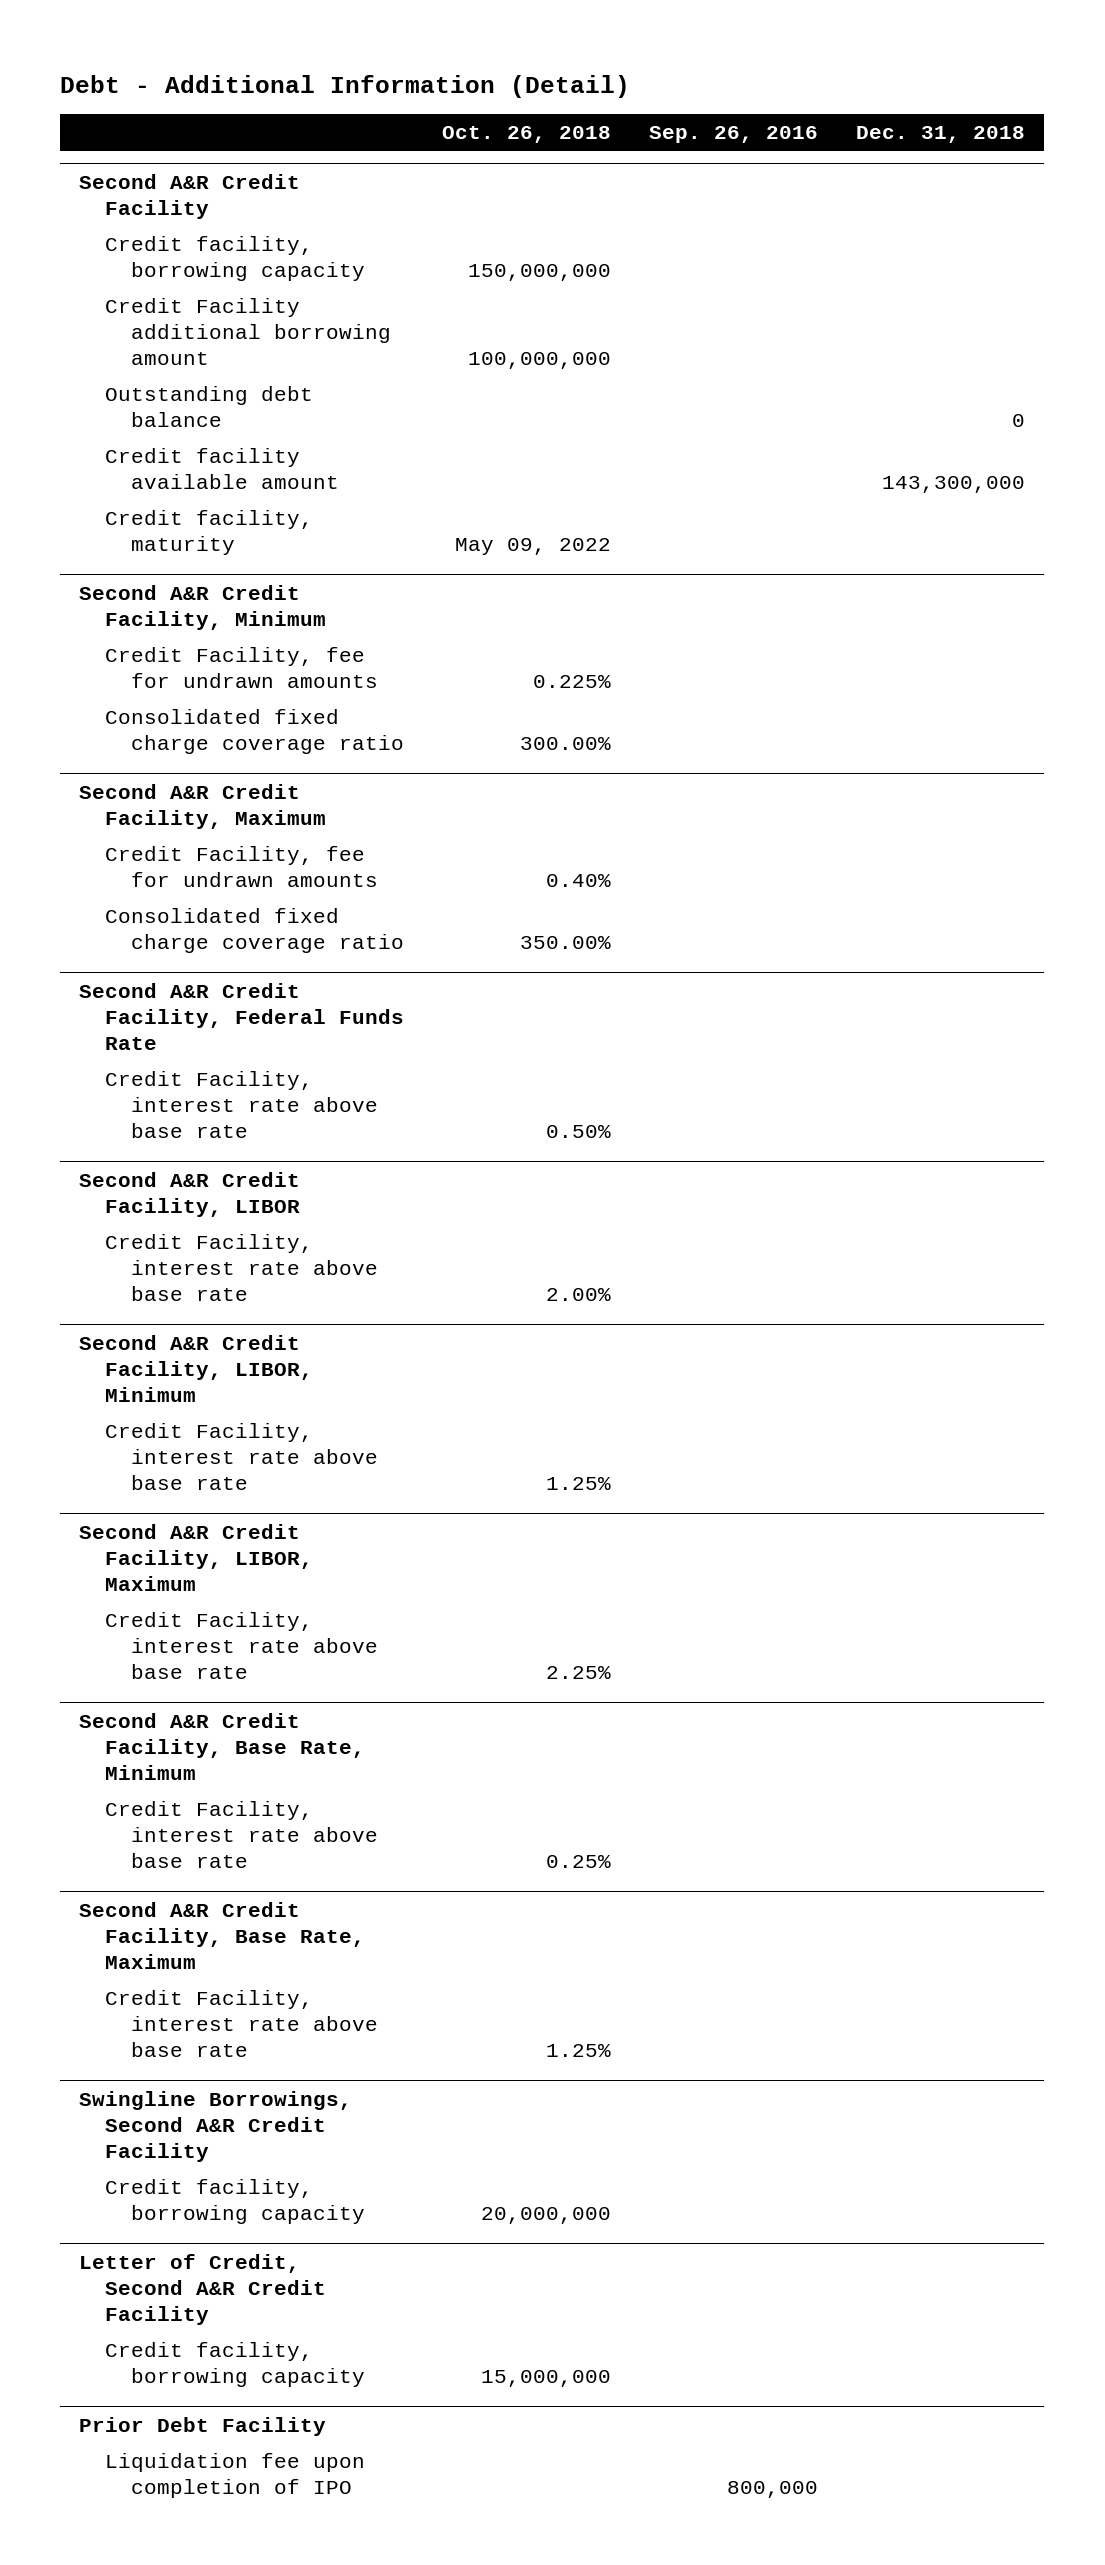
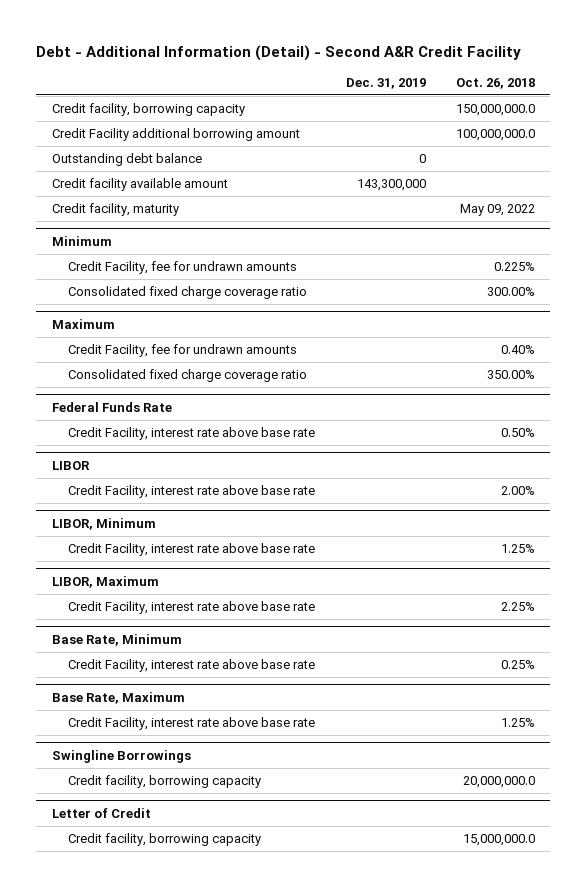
[60,75,631,99] Debt - Additional Information (Detail) -> [36,44,522,61] Debt - Additional Information (Detail) - Second A&R Credit Facility
[649,126,819,144] Sep. 26, 2016 -> none
[856,126,1026,144] Dec. 31, 2018 -> none
none -> [345,78,426,90] Dec. 31, 2019
[79,173,301,219] Second A&R Credit Facility -> none
[468,263,612,281] 150,000,000 -> [456,104,536,117] 150,000,000.0
[468,351,612,369] 100,000,000 -> [456,129,536,142] 100,000,000.0
[79,584,327,630] Second A&R Credit Facility, Minimum -> none
none -> [51,235,112,246] Minimum
[79,783,327,829] Second A&R Credit Facility, Maximum -> none
none -> [51,318,115,329] Maximum
[79,982,405,1050] Second A&R Credit Facility, Federal Funds Rate -> none
none -> [51,401,172,412] Federal Funds Rate
[79,1171,301,1217] Second A&R Credit Facility, LIBOR -> none
none -> [51,460,90,470] LIBOR
[79,1334,314,1402] Second A&R Credit Facility, LIBOR, Minimum -> none
none -> [51,517,156,530] LIBOR, Minimum
[79,1523,314,1591] Second A&R Credit Facility, LIBOR, Maximum -> none
none -> [51,575,159,588] LIBOR, Maximum
[79,1712,366,1780] Second A&R Credit Facility, Base Rate, Minimum -> none
none -> [51,633,182,646] Base Rate, Minimum
[79,1901,366,1969] Second A&R Credit Facility, Base Rate, Maximum -> none
none -> [51,691,185,704] Base Rate, Maximum
[79,2090,353,2162] Swingline Borrowings, Second A&R Credit Facility -> none
[79,2253,327,2325] Letter of Credit, Second A&R Credit Facility -> none
[79,2416,327,2436] Prior Debt Facility -> none
[105,2452,366,2498] Liquidation fee upon completion of IPO -> none
none -> [51,749,191,763] Swingline Borrowings
[481,2206,612,2224] 20,000,000 -> [463,776,536,789] 20,000,000.0
none -> [51,807,151,818] Letter of Credit
[481,2369,612,2387] 15,000,000 -> [463,834,536,847] 15,000,000.0

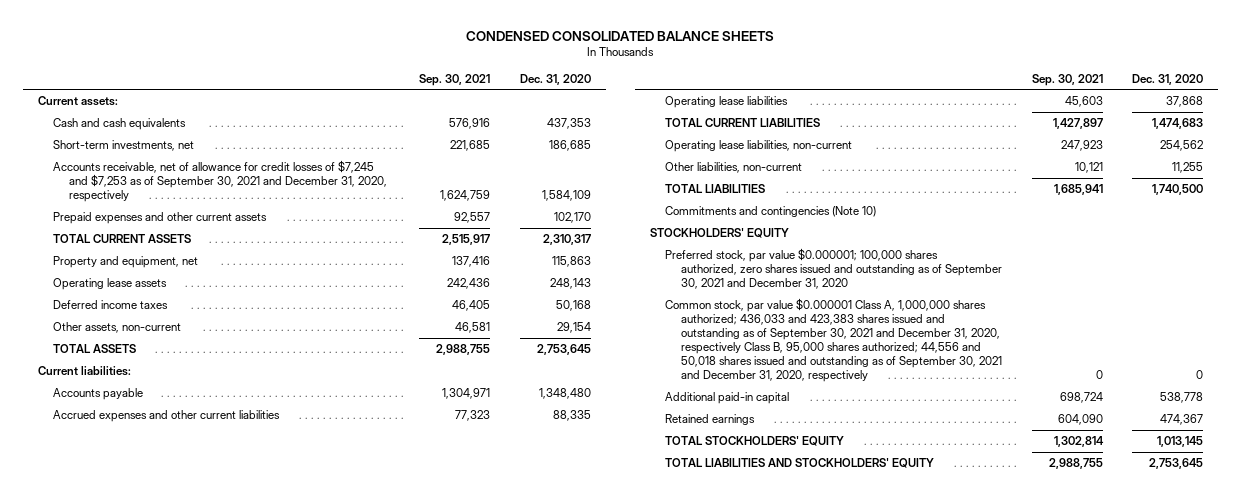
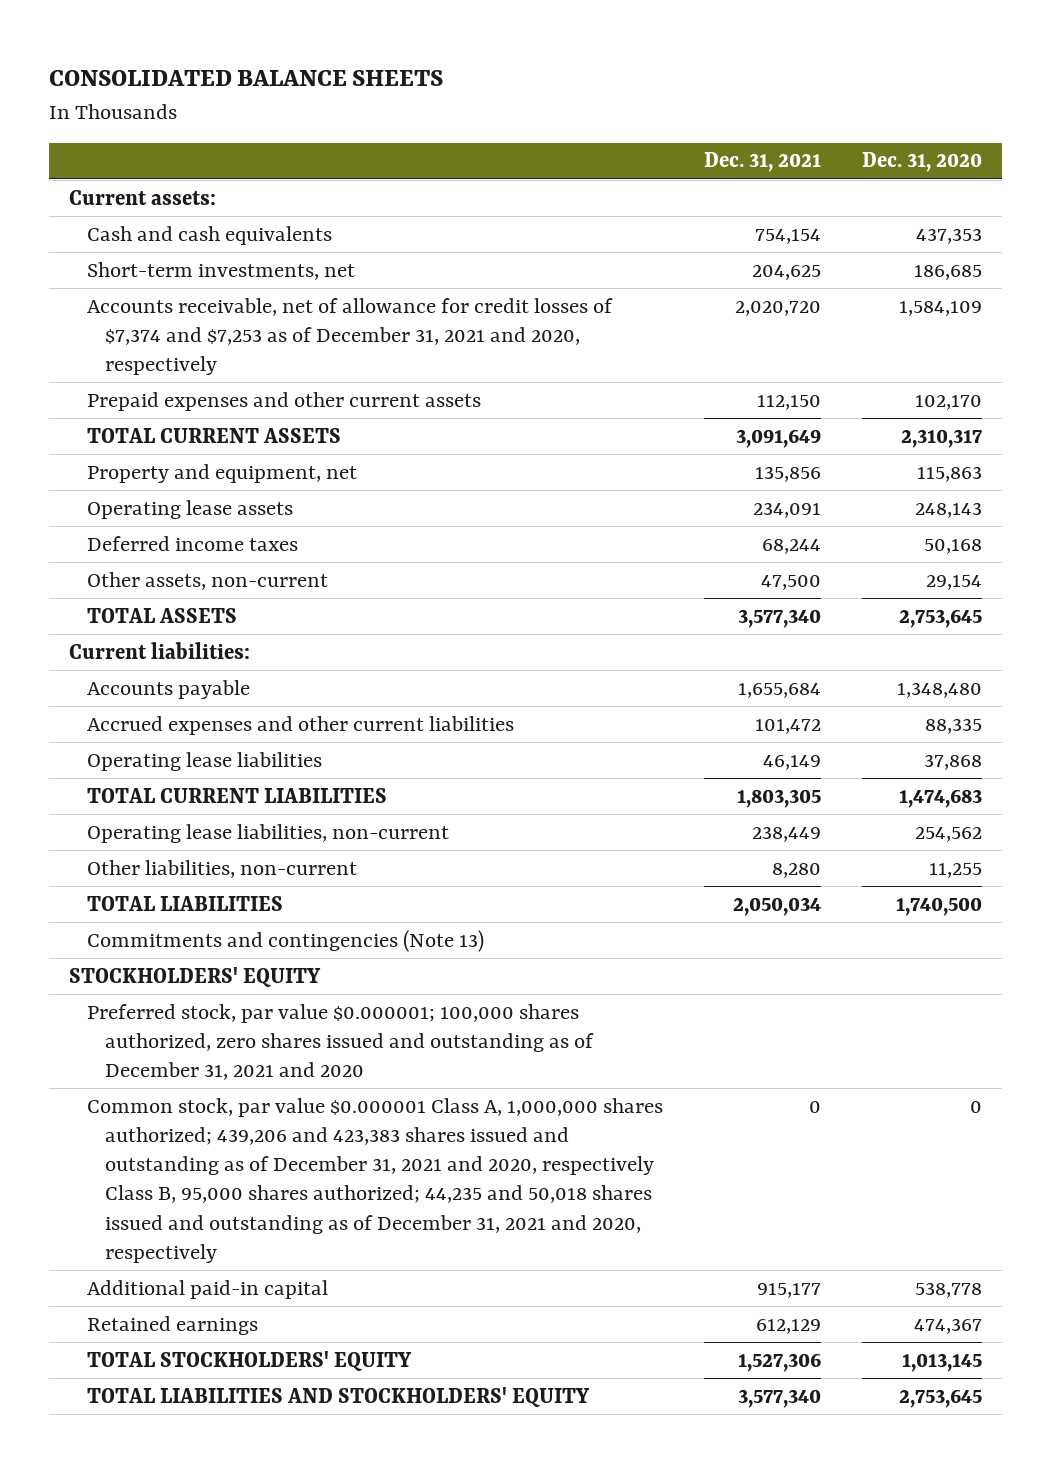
[466,30,775,41] CONDENSED CONSOLIDATED BALANCE SHEETS -> [48,70,443,87] CONSOLIDATED BALANCE SHEETS
[419,73,491,86] Sep. 30, 2021 -> none
none -> [704,152,822,173] Dec. 31, 2021
[53,159,387,203] Accounts receivable, net of allowance for credit losses of $7,245 and $7,253 as of September 30, 2021 and December 31, 2020, respectively -> [87,297,614,376] Accounts receivable, net of allowance for credit losses of $7,374 and $7,253 as of December 31, 2021 and 2020, respectively
[665,205,877,217] Commitments and contingencies (Note 10) -> [87,929,485,952] Commitments and contingencies (Note 13)
[665,247,1002,290] Preferred stock, par value $0.000001; 100,000 shares authorized, zero shares issued and outstanding as of September 30, 2021 and December 31, 2020 -> [87,1003,595,1081] Preferred stock, par value $0.000001; 100,000 shares authorized, zero shares issued and outstanding as of December 31, 2021 and 2020
[665,297,1002,383] Common stock, par value $0.000001 Class A, 1,000,000 shares authorized; 436,033 and 423,383 shares issued and outstanding as of September 30, 2021 and December 31, 2020, respectively Class B, 95,000 shares authorized; 44,556 and 50,018 shares issued and outstanding as of September 30, 2021 and December 31, 2020, respectively -> [87,1097,664,1263] Common stock, par value $0.000001 Class A, 1,000,000 shares authorized; 439,206 and 423,383 shares issued and outstanding as of December 31, 2021 and 2020, respectively Class B, 95,000 shares authorized; 44,235 and 50,018 shares issued and outstanding as of December 31, 2021 and 2020, respectively

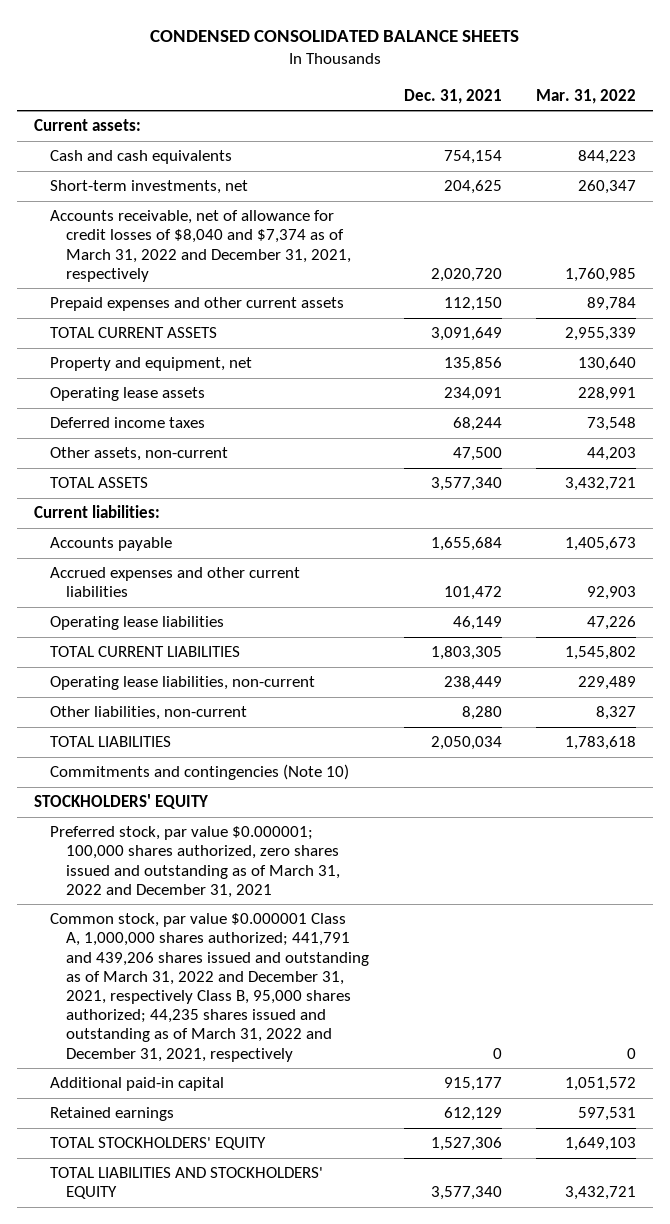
[48,70,443,87] CONSOLIDATED BALANCE SHEETS -> [149,30,519,43] CONDENSED CONSOLIDATED BALANCE SHEETS
[861,152,982,173] Dec. 31, 2020 -> none
none -> [536,88,637,104] Mar. 31, 2022
[87,297,614,376] Accounts receivable, net of allowance for credit losses of $7,374 and $7,253 as of December 31, 2021 and 2020, respectively -> [50,210,352,282] Accounts receivable, net of allowance for credit losses of $8,040 and $7,374 as of March 31, 2022 and December 31, 2021, respectively
[87,929,485,952] Commitments and contingencies (Note 13) -> [50,764,350,781] Commitments and contingencies (Note 10)
[87,1003,595,1081] Preferred stock, par value $0.000001; 100,000 shares authorized, zero shares issued and outstanding as of December 31, 2021 and 2020 -> [50,826,341,898] Preferred stock, par value $0.000001; 100,000 shares authorized, zero shares issued and outstanding as of March 31, 2022 and December 31, 2021
[87,1097,664,1263] Common stock, par value $0.000001 Class A, 1,000,000 shares authorized; 439,206 and 423,383 shares issued and outstanding as of December 31, 2021 and 2020, respectively Class B, 95,000 shares authorized; 44,235 and 50,018 shares issued and outstanding as of December 31, 2021 and 2020, respectively -> [50,913,370,1062] Common stock, par value $0.000001 Class A, 1,000,000 shares authorized; 441,791 and 439,206 shares issued and outstanding as of March 31, 2022 and December 31, 2021, respectively Class B, 95,000 shares authorized; 44,235 shares issued and outstanding as of March 31, 2022 and December 31, 2021, respectively

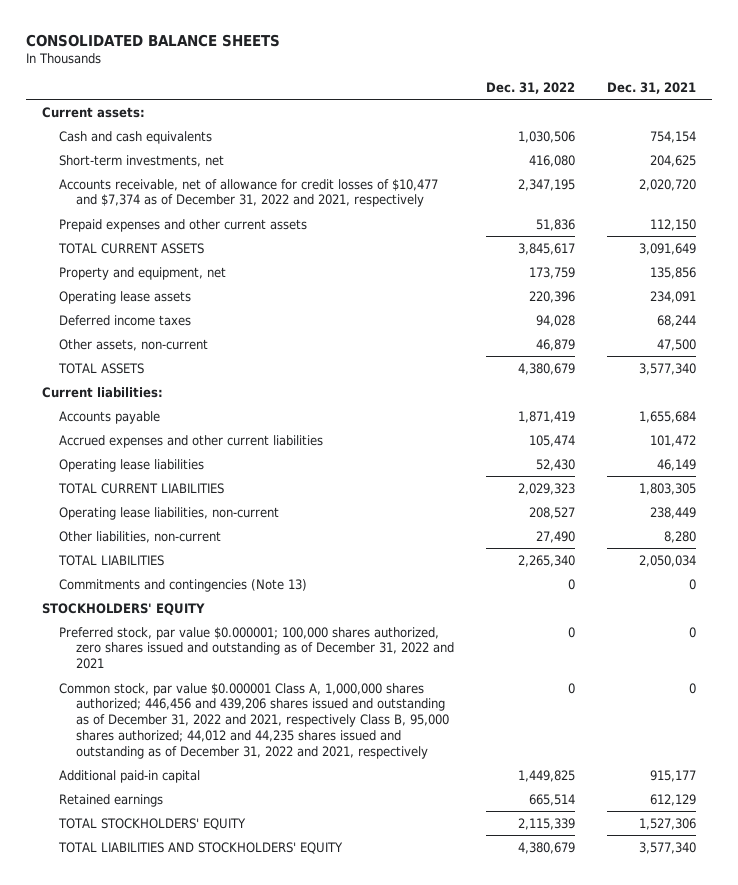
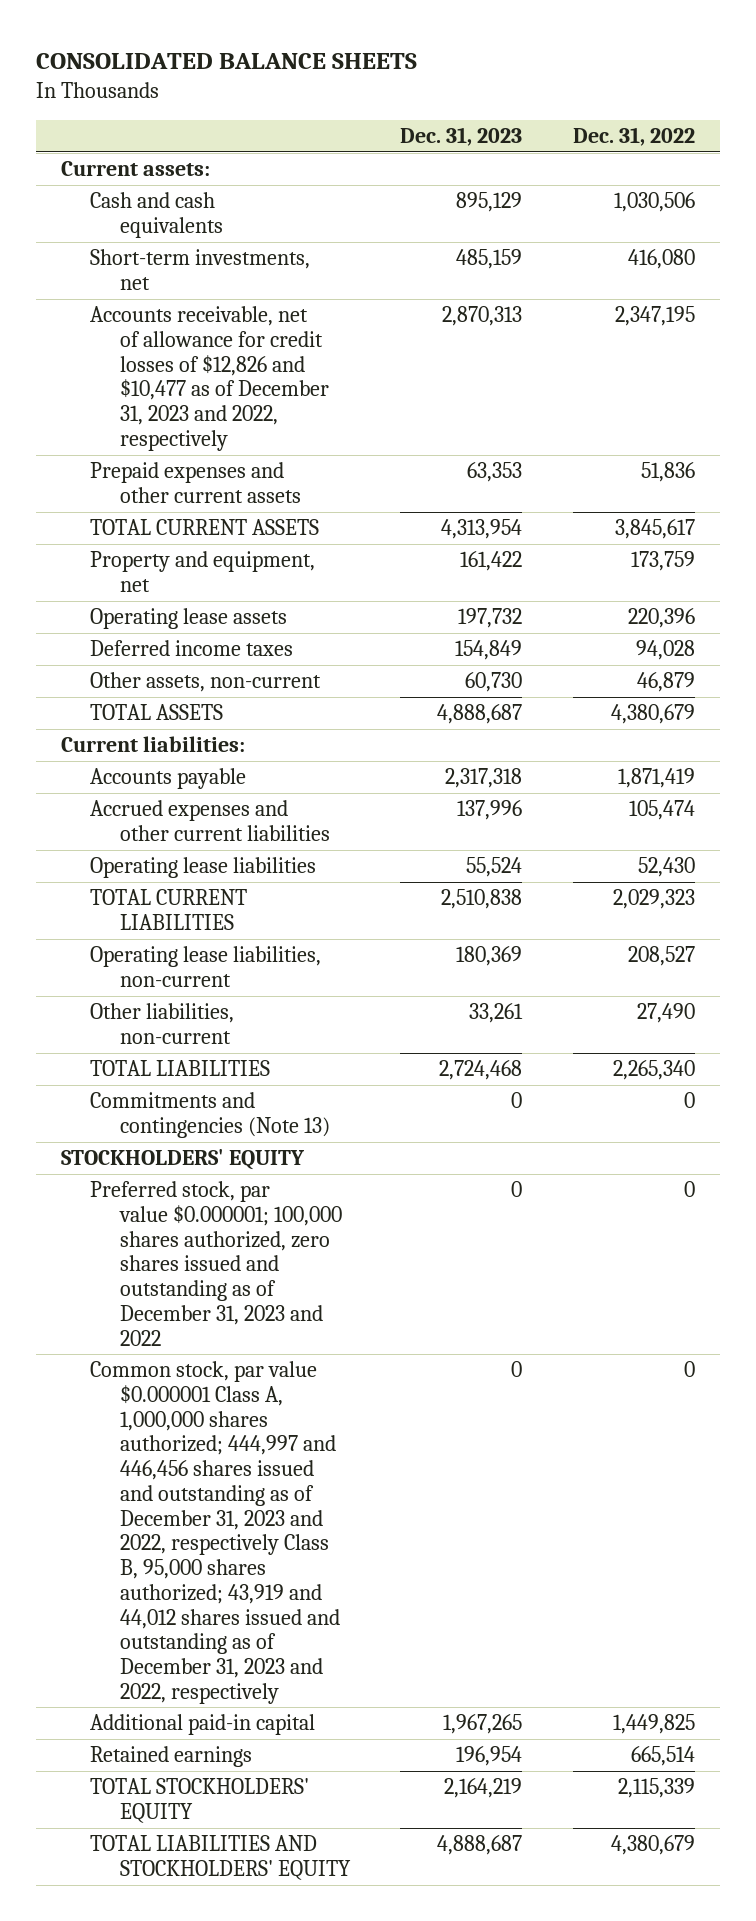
[607,81,697,94] Dec. 31, 2021 -> none
none -> [400,126,523,146] Dec. 31, 2023
[59,178,439,208] Accounts receivable, net of allowance for credit losses of $10,477 and $7,374 as of December 31, 2022 and 2021, respectively -> [90,306,329,451] Accounts receivable, net of allowance for credit losses of $12,826 and $10,477 as of December 31, 2023 and 2022, respectively
[59,626,455,670] Preferred stock, par value $0.000001; 100,000 shares authorized, zero shares issued and outstanding as of December 31, 2022 and 2021 -> [90,1181,342,1346] Preferred stock, par value $0.000001; 100,000 shares authorized, zero shares issued and outstanding as of December 31, 2023 and 2022
[59,682,450,760] Common stock, par value $0.000001 Class A, 1,000,000 shares authorized; 446,456 and 439,206 shares issued and outstanding as of December 31, 2022 and 2021, respectively Class B, 95,000 shares authorized; 44,012 and 44,235 shares issued and outstanding as of December 31, 2022 and 2021, respectively -> [90,1361,340,1704] Common stock, par value $0.000001 Class A, 1,000,000 shares authorized; 444,997 and 446,456 shares issued and outstanding as of December 31, 2023 and 2022, respectively Class B, 95,000 shares authorized; 43,919 and 44,012 shares issued and outstanding as of December 31, 2023 and 2022, respectively

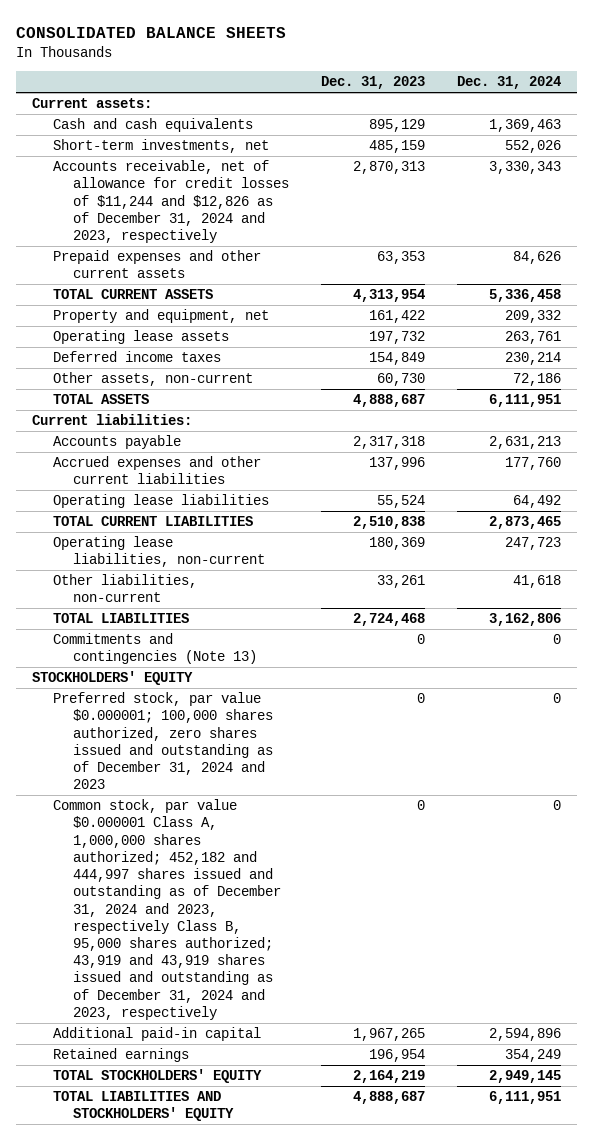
[572,126,695,146] Dec. 31, 2022 -> none
none -> [456,76,561,90] Dec. 31, 2024
[90,306,329,451] Accounts receivable, net of allowance for credit losses of $12,826 and $10,477 as of December 31, 2023 and 2022, respectively -> [52,160,289,244] Accounts receivable, net of allowance for credit losses of $11,244 and $12,826 as of December 31, 2024 and 2023, respectively
[90,1181,342,1346] Preferred stock, par value $0.000001; 100,000 shares authorized, zero shares issued and outstanding as of December 31, 2023 and 2022 -> [52,692,273,790] Preferred stock, par value $0.000001; 100,000 shares authorized, zero shares issued and outstanding as of December 31, 2024 and 2023
[90,1361,340,1704] Common stock, par value $0.000001 Class A, 1,000,000 shares authorized; 444,997 and 446,456 shares issued and outstanding as of December 31, 2023 and 2022, respectively Class B, 95,000 shares authorized; 43,919 and 44,012 shares issued and outstanding as of December 31, 2023 and 2022, respectively -> [52,799,281,1020] Common stock, par value $0.000001 Class A, 1,000,000 shares authorized; 452,182 and 444,997 shares issued and outstanding as of December 31, 2024 and 2023, respectively Class B, 95,000 shares authorized; 43,919 and 43,919 shares issued and outstanding as of December 31, 2024 and 2023, respectively

